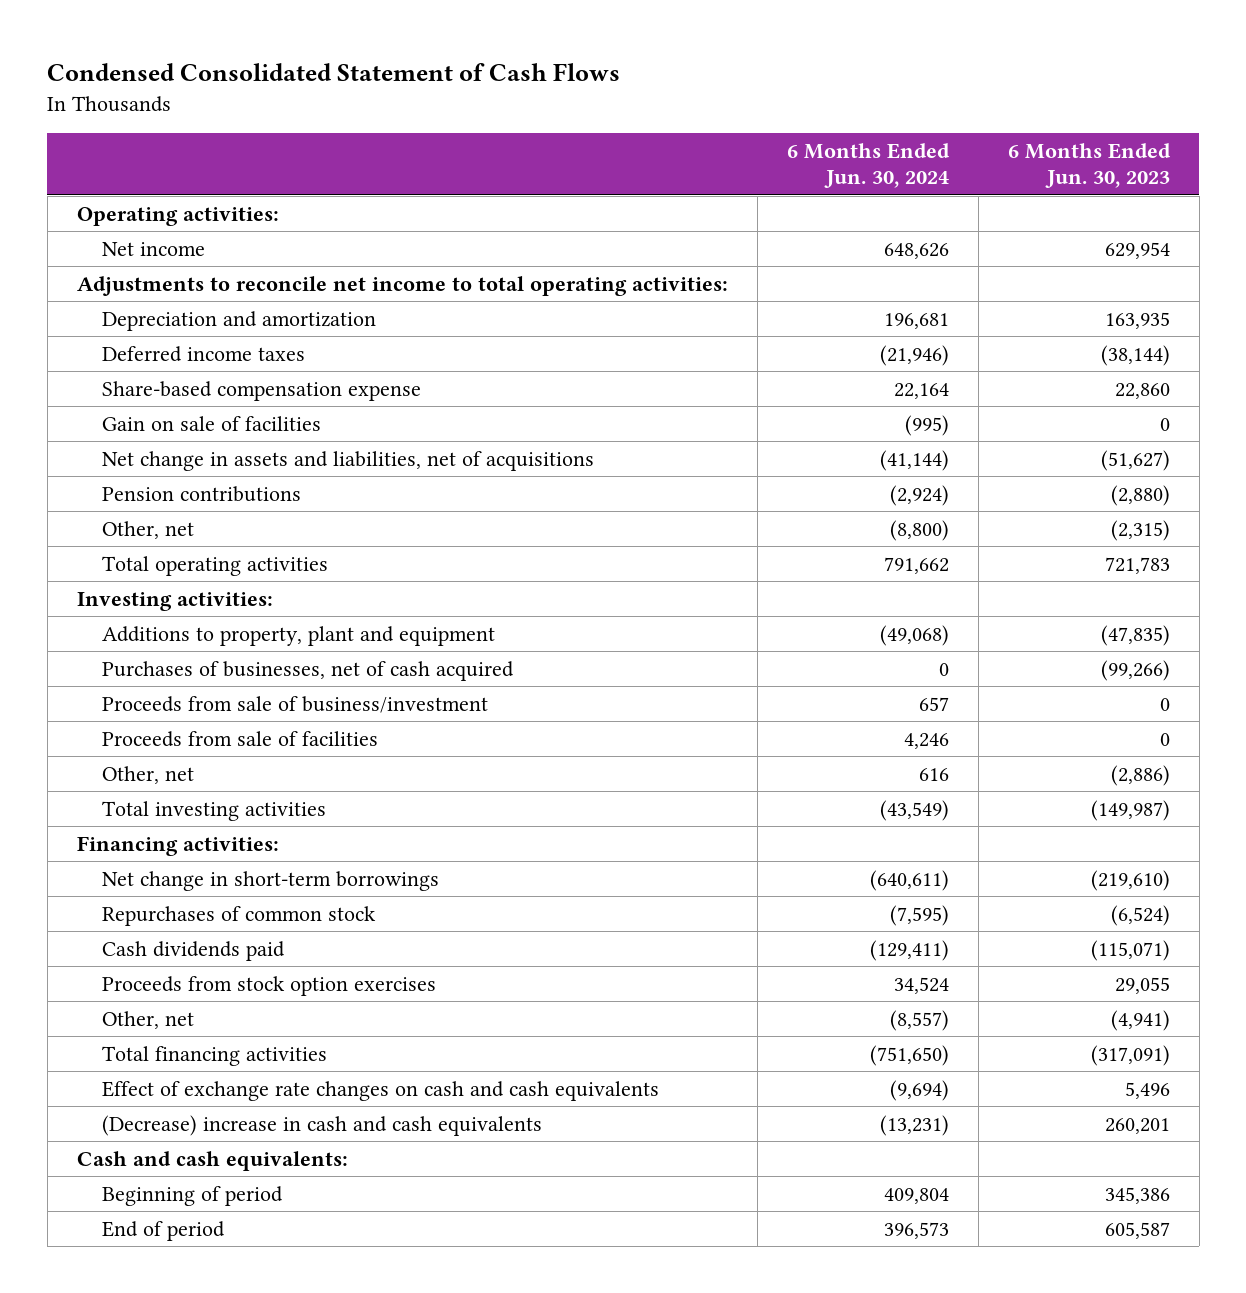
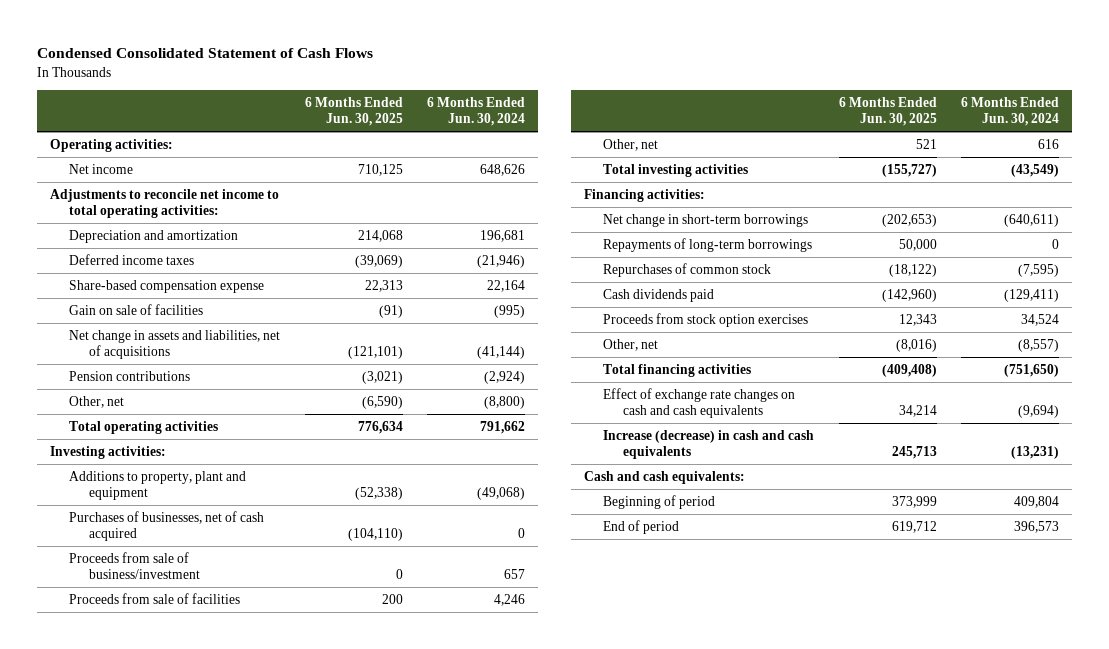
[1007,142,1171,189] 6 Months Ended Jun. 30, 2023 -> none
none -> [304,96,403,127] 6 Months Ended Jun. 30, 2025
none -> [603,237,813,252] Repayments of long-term borrowings
[102,1114,543,1136] (Decrease) increase in cash and cash equivalents -> [603,429,815,460] Increase (decrease) in cash and cash equivalents

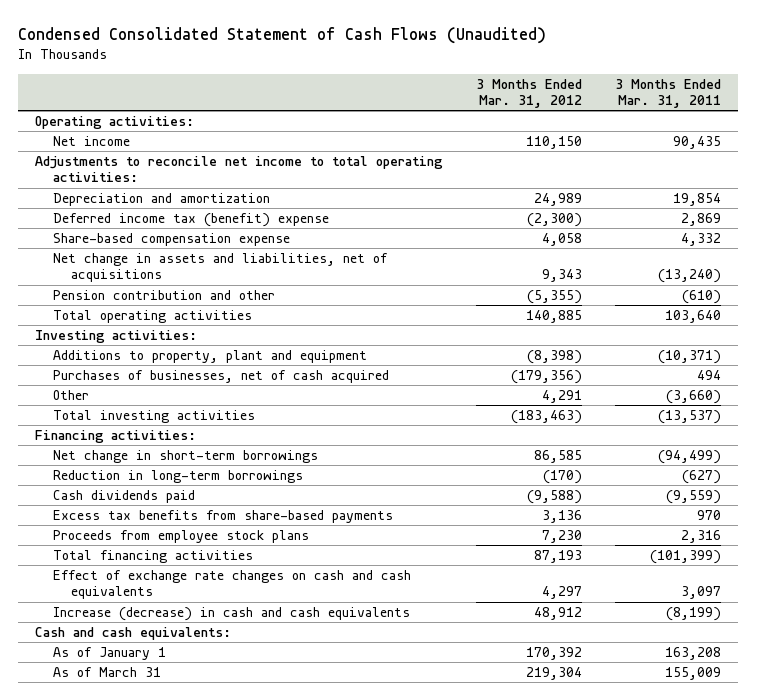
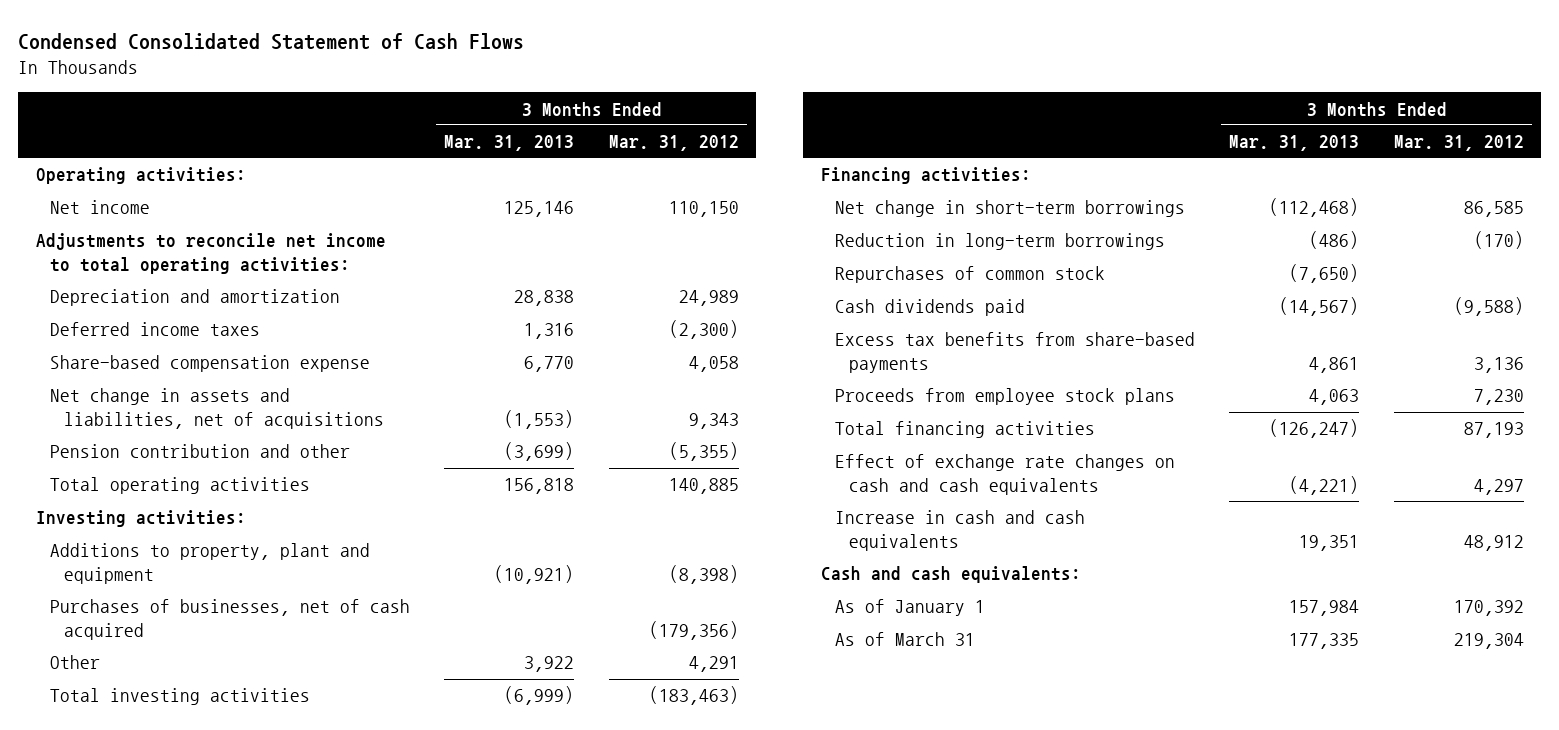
[18,27,547,45] Condensed Consolidated Statement of Cash Flows (Unaudited) -> [18,32,525,50] Condensed Consolidated Statement of Cash Flows
[615,78,722,109] 3 Months Ended Mar. 31, 2011 -> none
none -> [444,135,575,152] Mar. 31, 2013
[53,212,330,227] Deferred income tax (benefit) expense -> [49,322,260,337] Deferred income taxes
none -> [834,266,1105,284] Repurchases of common stock
[53,606,411,621] Increase (decrease) in cash and cash equivalents -> [834,510,1085,551] Increase in cash and cash equivalents

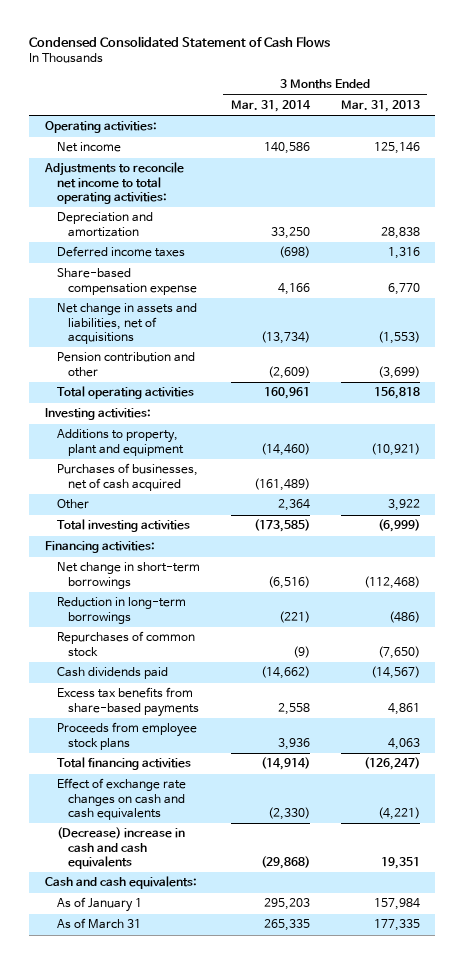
[608,135,739,152] Mar. 31, 2012 -> none
none -> [230,99,311,112] Mar. 31, 2014
[834,510,1085,551] Increase in cash and cash equivalents -> [56,827,185,869] (Decrease) increase in cash and cash equivalents

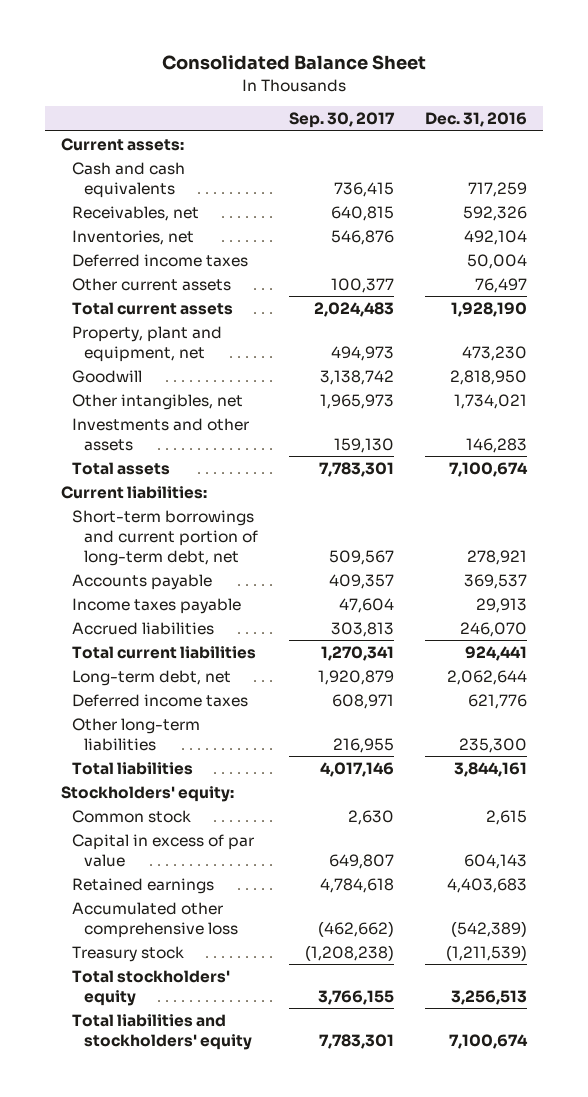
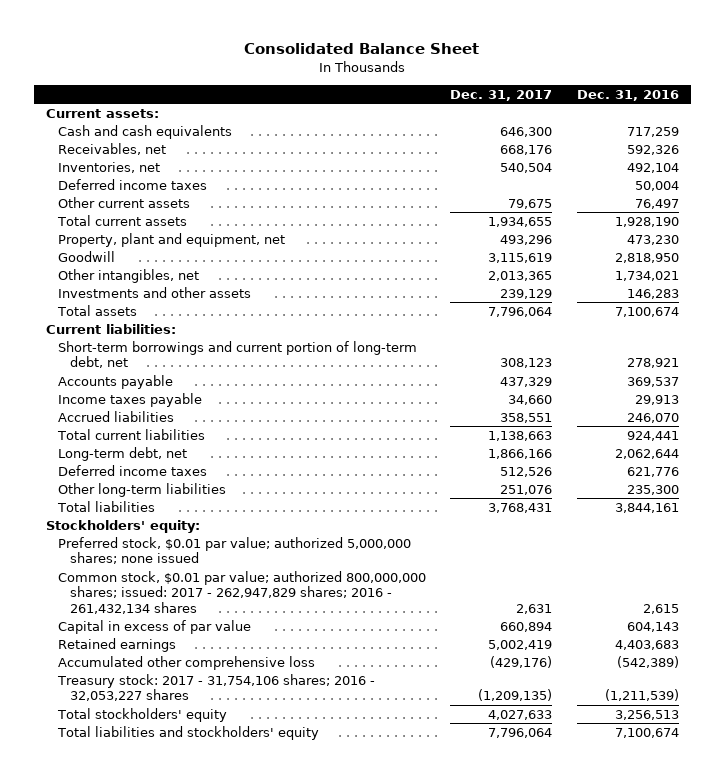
[288,112,395,129] Sep. 30, 2017 -> none
none -> [450,89,553,101] Dec. 31, 2017
none -> [58,536,412,565] Preferred stock, $0.01 par value; authorized 5,000,000 shares; none issued
[72,809,192,823] Common stock -> [58,570,427,614] Common stock, $0.01 par value; authorized 800,000,000 shares; issued: 2017 - 262,947,829 shares; 2016 - 261,432,134 shares
[72,945,185,962] Treasury stock -> [57,673,376,702] Treasury stock: 2017 - 31,754,106 shares; 2016 - 32,053,227 shares

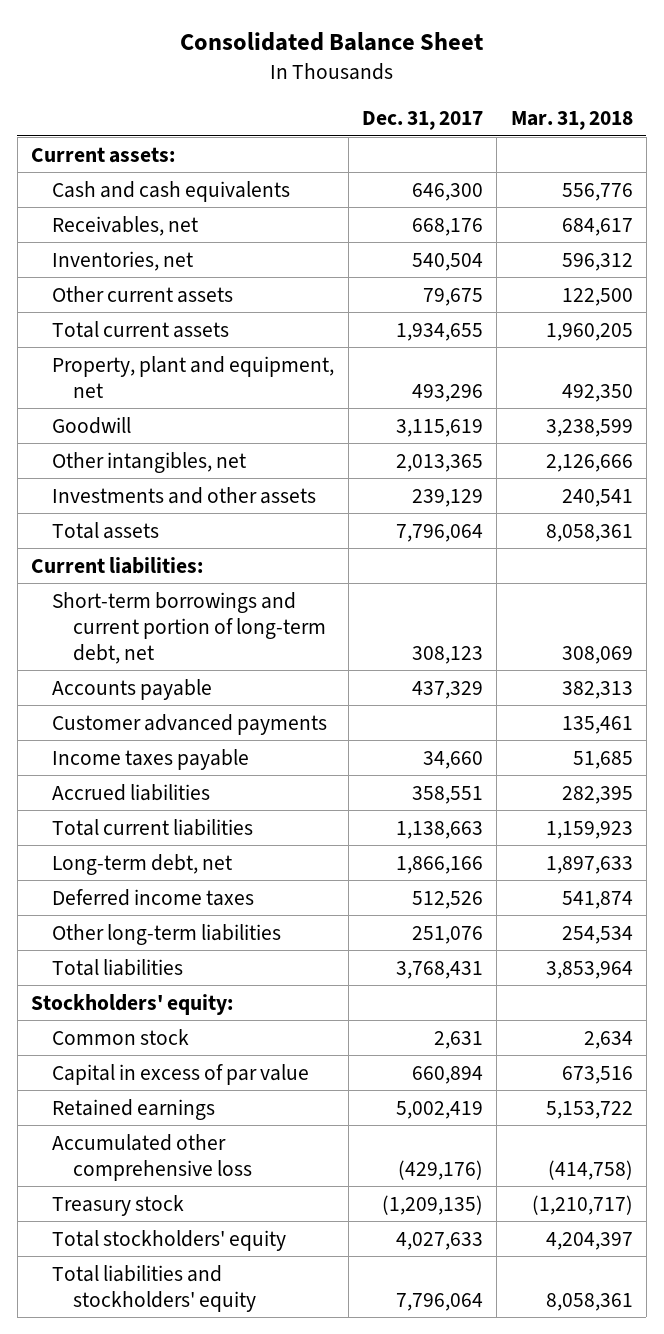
[576,89,679,101] Dec. 31, 2016 -> none
none -> [510,111,633,131] Mar. 31, 2018
[58,178,208,190] Deferred income taxes -> none
none -> [52,713,328,735] Customer advanced payments
[58,536,412,565] Preferred stock, $0.01 par value; authorized 5,000,000 shares; none issued -> none
[58,570,427,614] Common stock, $0.01 par value; authorized 800,000,000 shares; issued: 2017 - 262,947,829 shares; 2016 - 261,432,134 shares -> [52,1028,190,1045] Common stock
[57,673,376,702] Treasury stock: 2017 - 31,754,106 shares; 2016 - 32,053,227 shares -> [52,1194,185,1216] Treasury stock

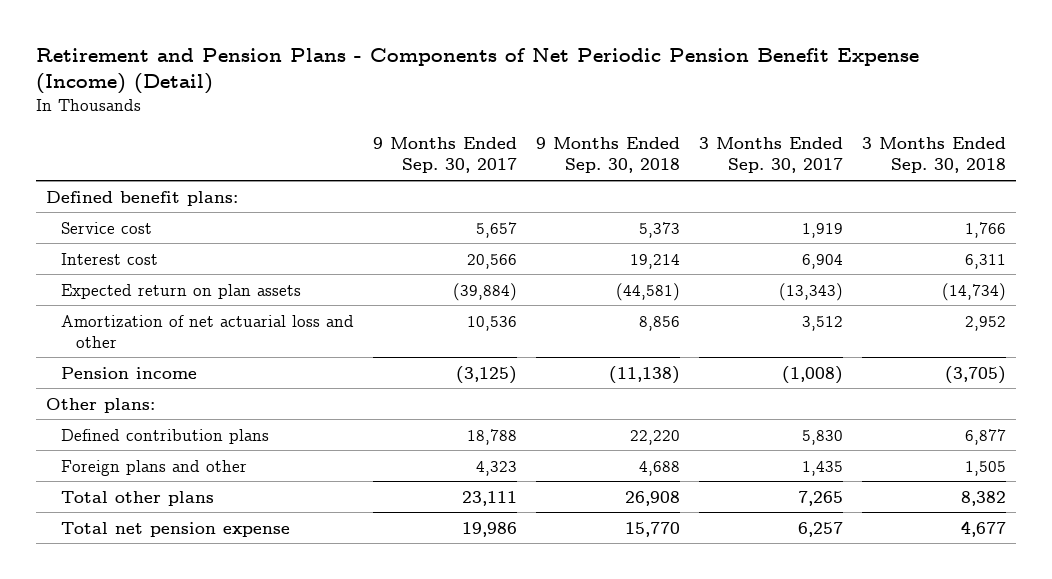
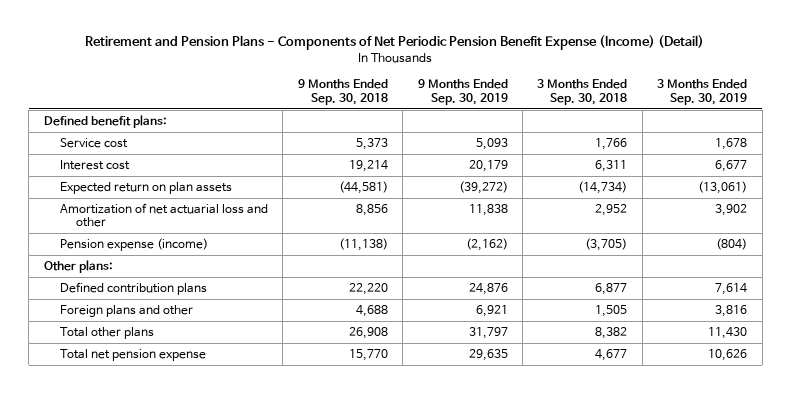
[373,137,518,174] 9 Months Ended Sep. 30, 2017 -> none
[699,137,844,174] 3 Months Ended Sep. 30, 2017 -> none
none -> [417,79,508,105] 9 Months Ended Sep. 30, 2019
none -> [657,79,748,105] 3 Months Ended Sep. 30, 2019
[61,366,198,379] Pension income -> [59,238,208,252] Pension expense (income)

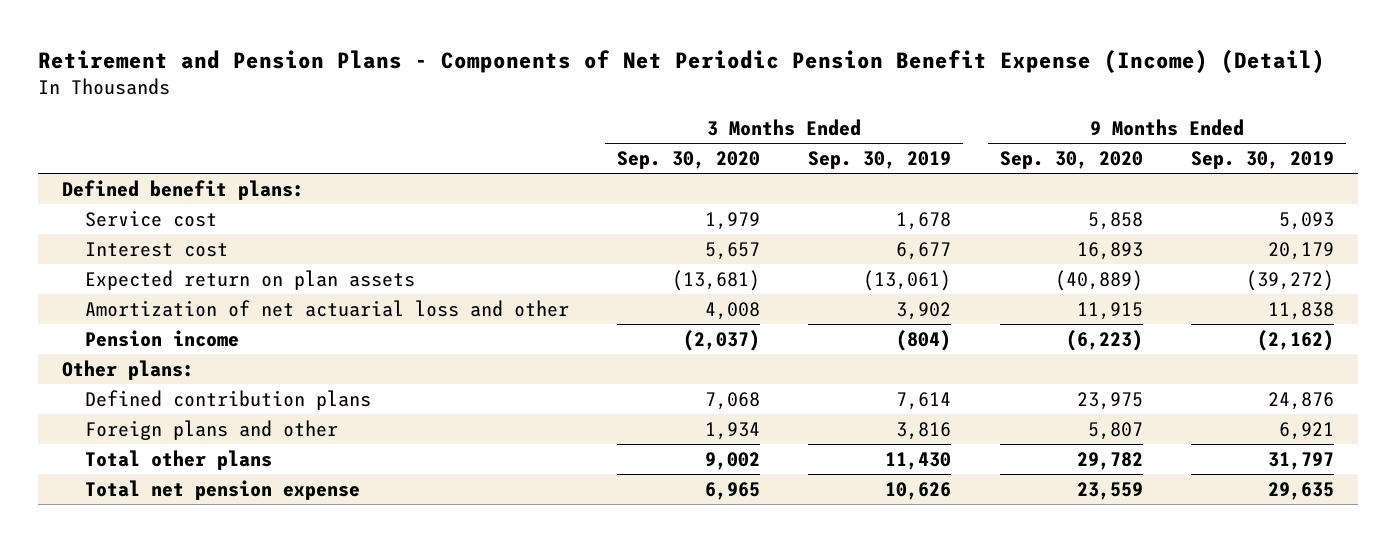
[297,79,388,105] 9 Months Ended Sep. 30, 2018 -> none
[537,79,628,105] 3 Months Ended Sep. 30, 2018 -> none
none -> [617,150,761,169] Sep. 30, 2020
none -> [999,150,1143,169] Sep. 30, 2020
[59,238,208,252] Pension expense (income) -> [84,329,239,347] Pension income

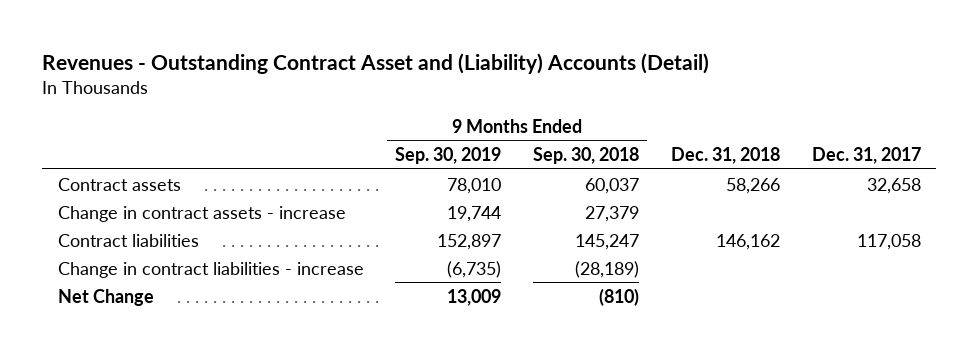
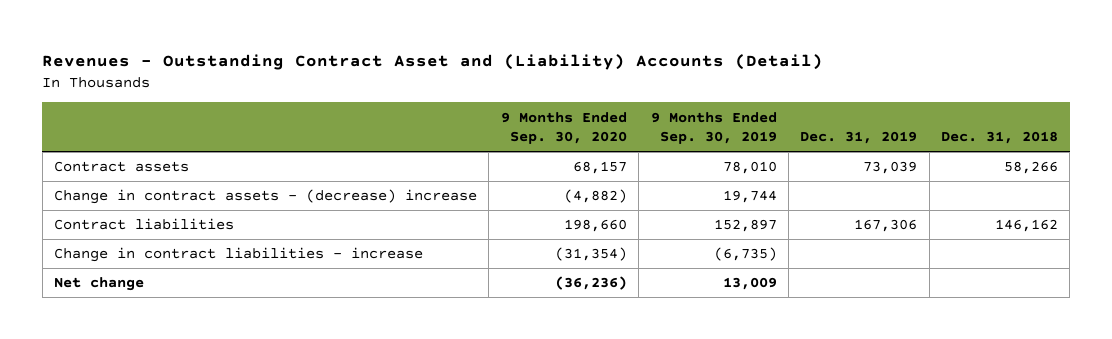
[533,147,640,165] Sep. 30, 2018 -> none
[811,147,921,165] Dec. 31, 2017 -> none
none -> [500,111,627,144] 9 Months Ended Sep. 30, 2020
none -> [800,130,918,144] Dec. 31, 2019
[57,205,346,222] Change in contract assets - increase -> [54,189,478,205] Change in contract assets - (decrease) increase
[57,288,154,306] Net Change -> [54,277,145,292] Net change

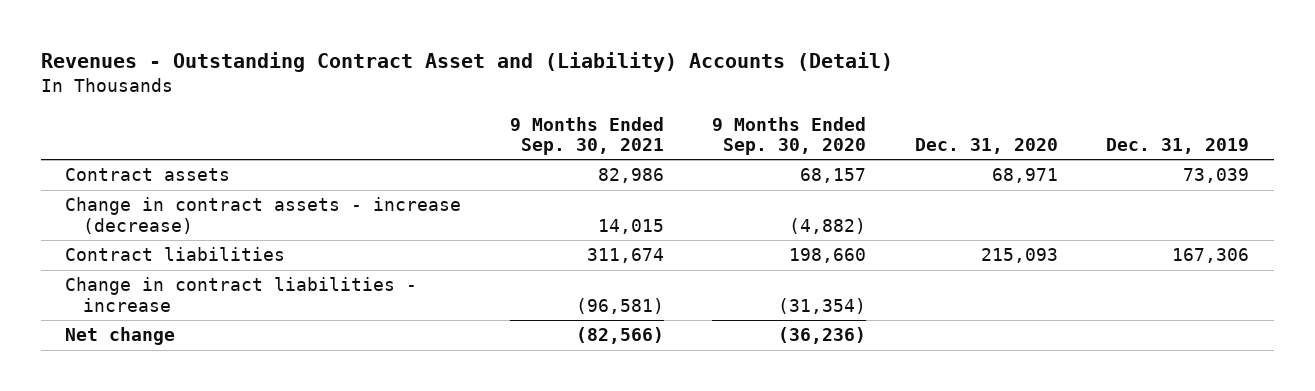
[650,111,777,144] 9 Months Ended Sep. 30, 2019 -> none
[941,130,1059,144] Dec. 31, 2018 -> none
none -> [509,116,664,155] 9 Months Ended Sep. 30, 2021
none -> [914,137,1058,154] Dec. 31, 2020
[54,189,478,205] Change in contract assets - (decrease) increase -> [65,197,462,234] Change in contract assets - increase (decrease)

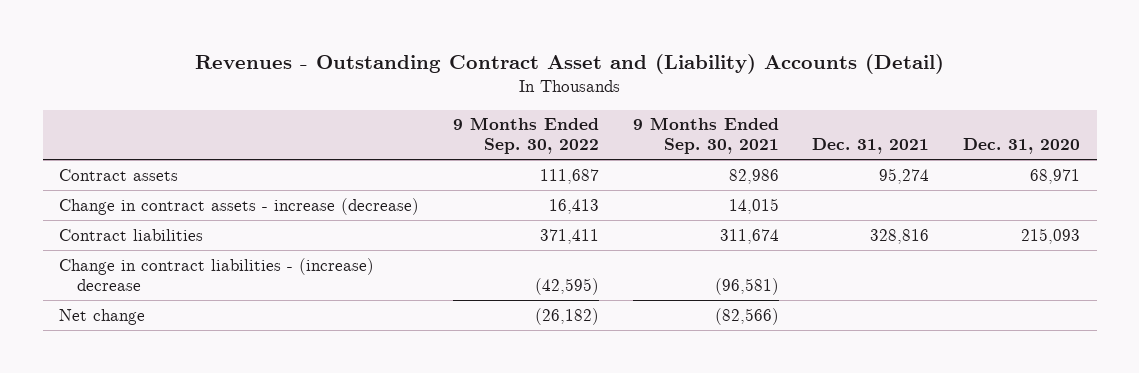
[712,116,867,155] 9 Months Ended Sep. 30, 2020 -> none
[1106,137,1250,154] Dec. 31, 2019 -> none
none -> [453,117,600,155] 9 Months Ended Sep. 30, 2022
none -> [812,138,930,155] Dec. 31, 2021
[65,277,418,312] Change in contract liabilities - increase -> [59,257,375,291] Change in contract liabilities - (increase) decrease

